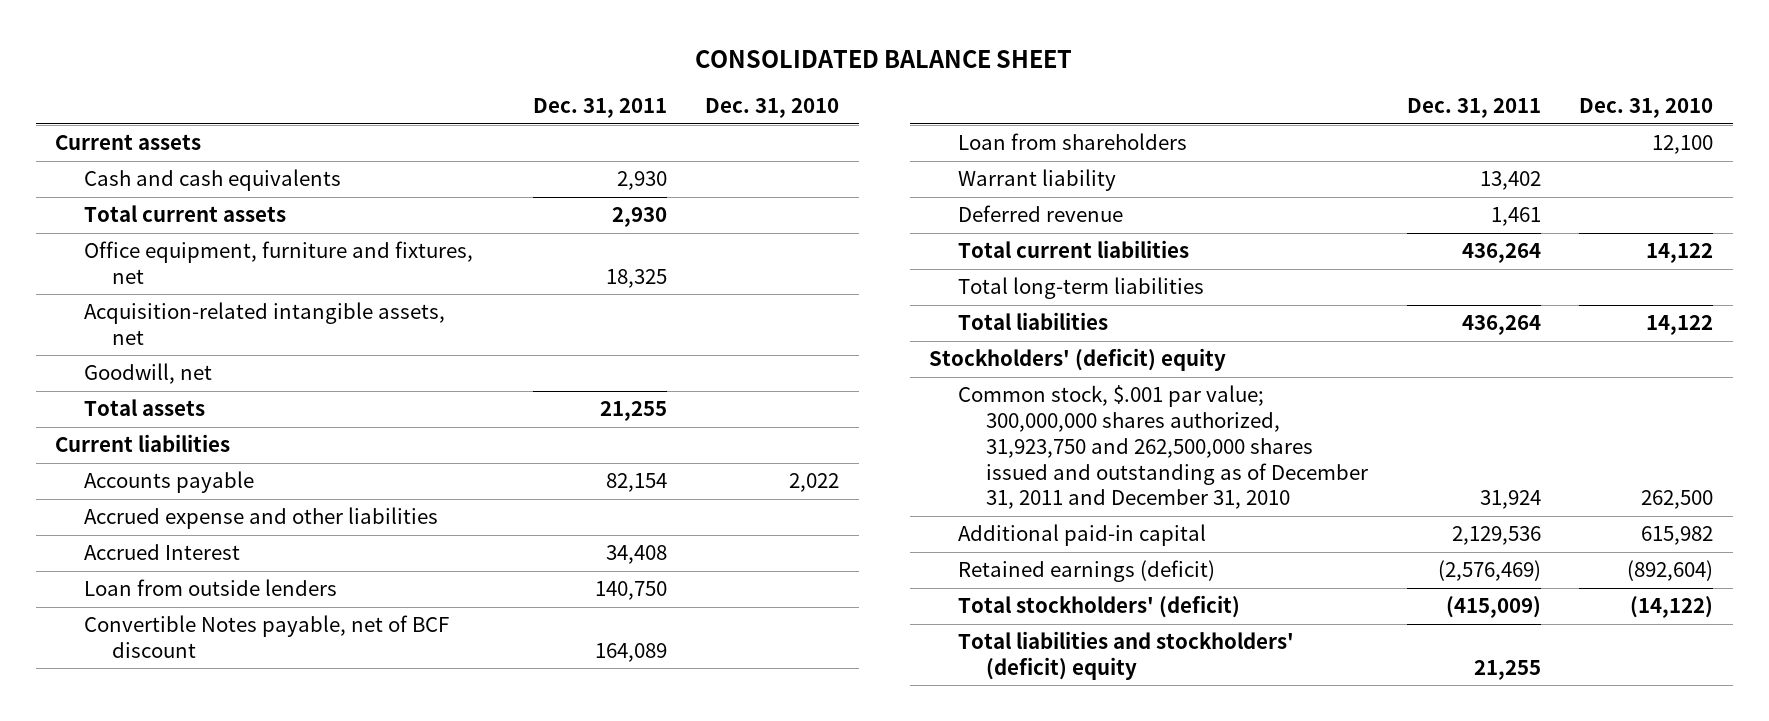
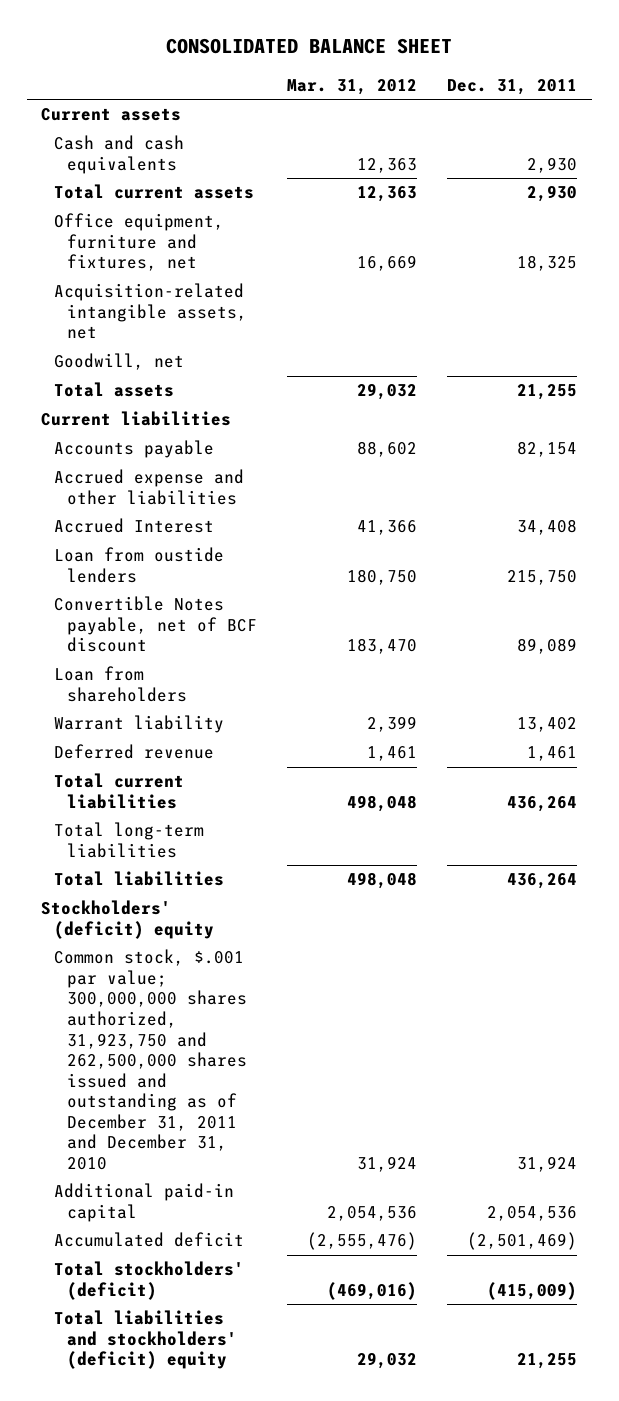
[705,98,840,119] Dec. 31, 2010 -> none
none -> [287,78,418,95] Mar. 31, 2012
[83,579,337,597] Loan from outside lenders -> [54,547,225,583] Loan from oustide lenders
[594,581,667,601] 140,750 -> [507,569,578,585] 215,750
[594,643,667,663] 164,089 -> [517,638,578,655] 89,089
[1451,526,1541,546] 2,129,536 -> [487,1205,578,1221] 2,054,536
[957,560,1215,583] Retained earnings (deficit) -> [54,1232,245,1248] Accumulated deficit
[1437,560,1541,582] (2,576,469) -> [467,1232,578,1251] (2,501,469)

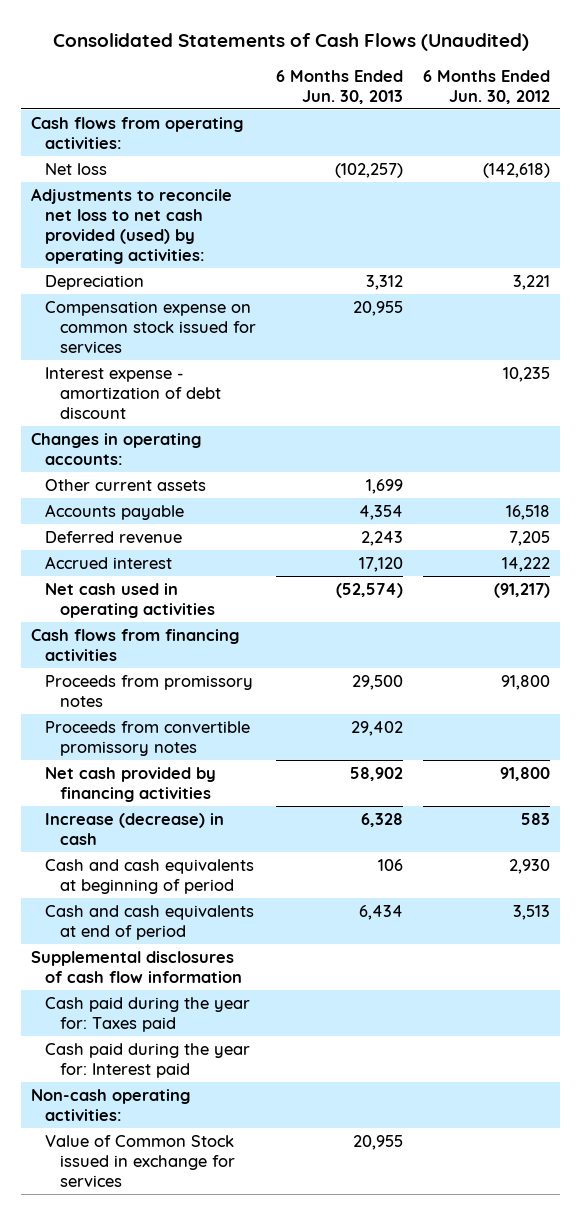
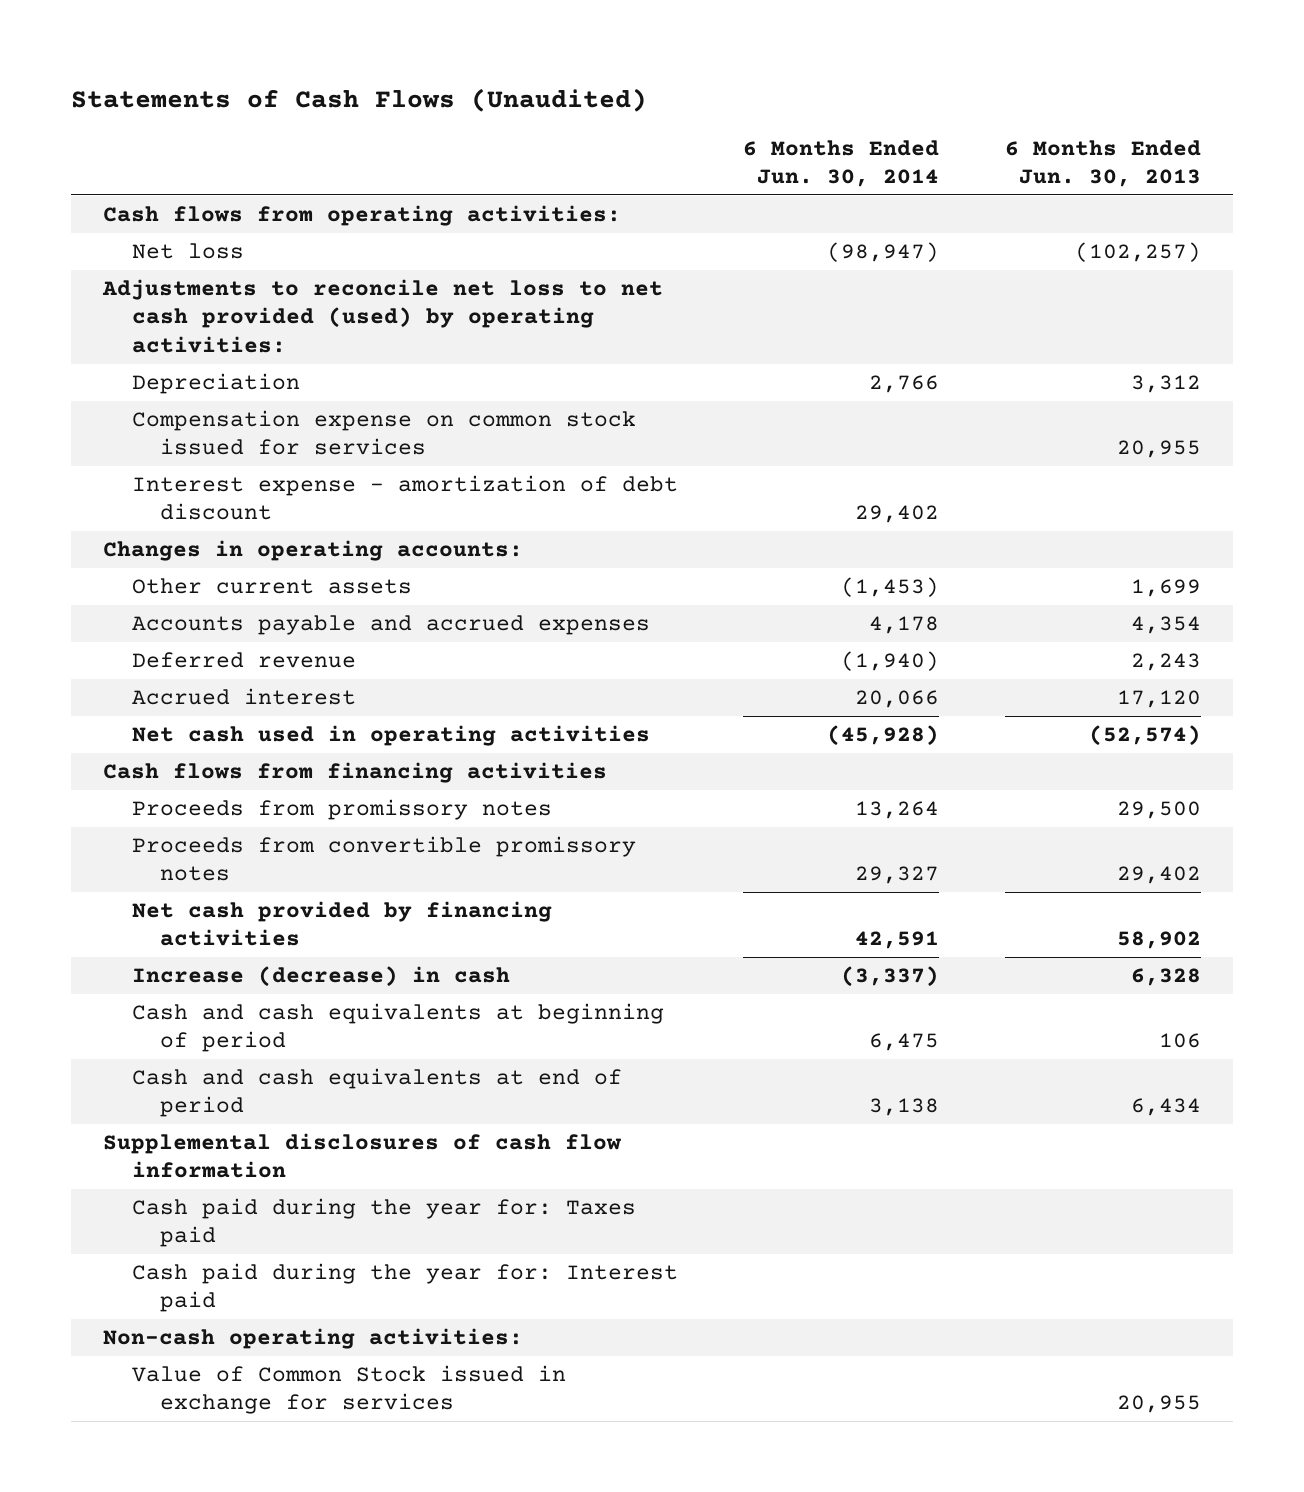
[52,32,529,51] Consolidated Statements of Cash Flows (Unaudited) -> [70,87,647,112] Statements of Cash Flows (Unaudited)
[423,69,551,104] 6 Months Ended Jun. 30, 2012 -> none
none -> [743,139,940,188] 6 Months Ended Jun. 30, 2014
[45,503,185,520] Accounts payable -> [131,615,650,636] Accounts payable and accrued expenses

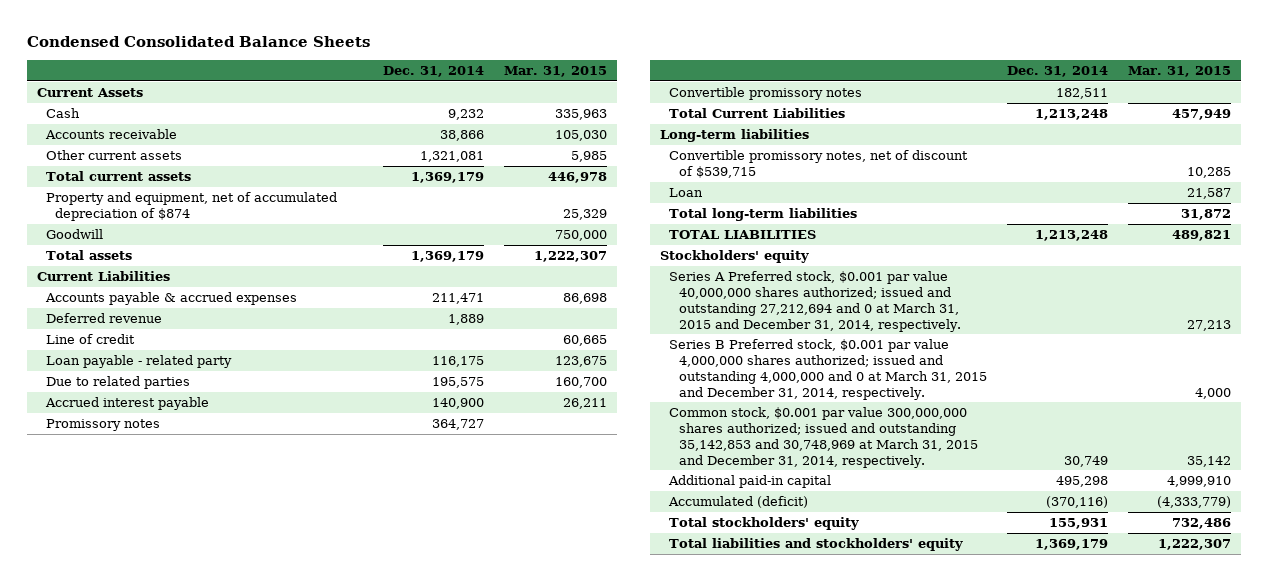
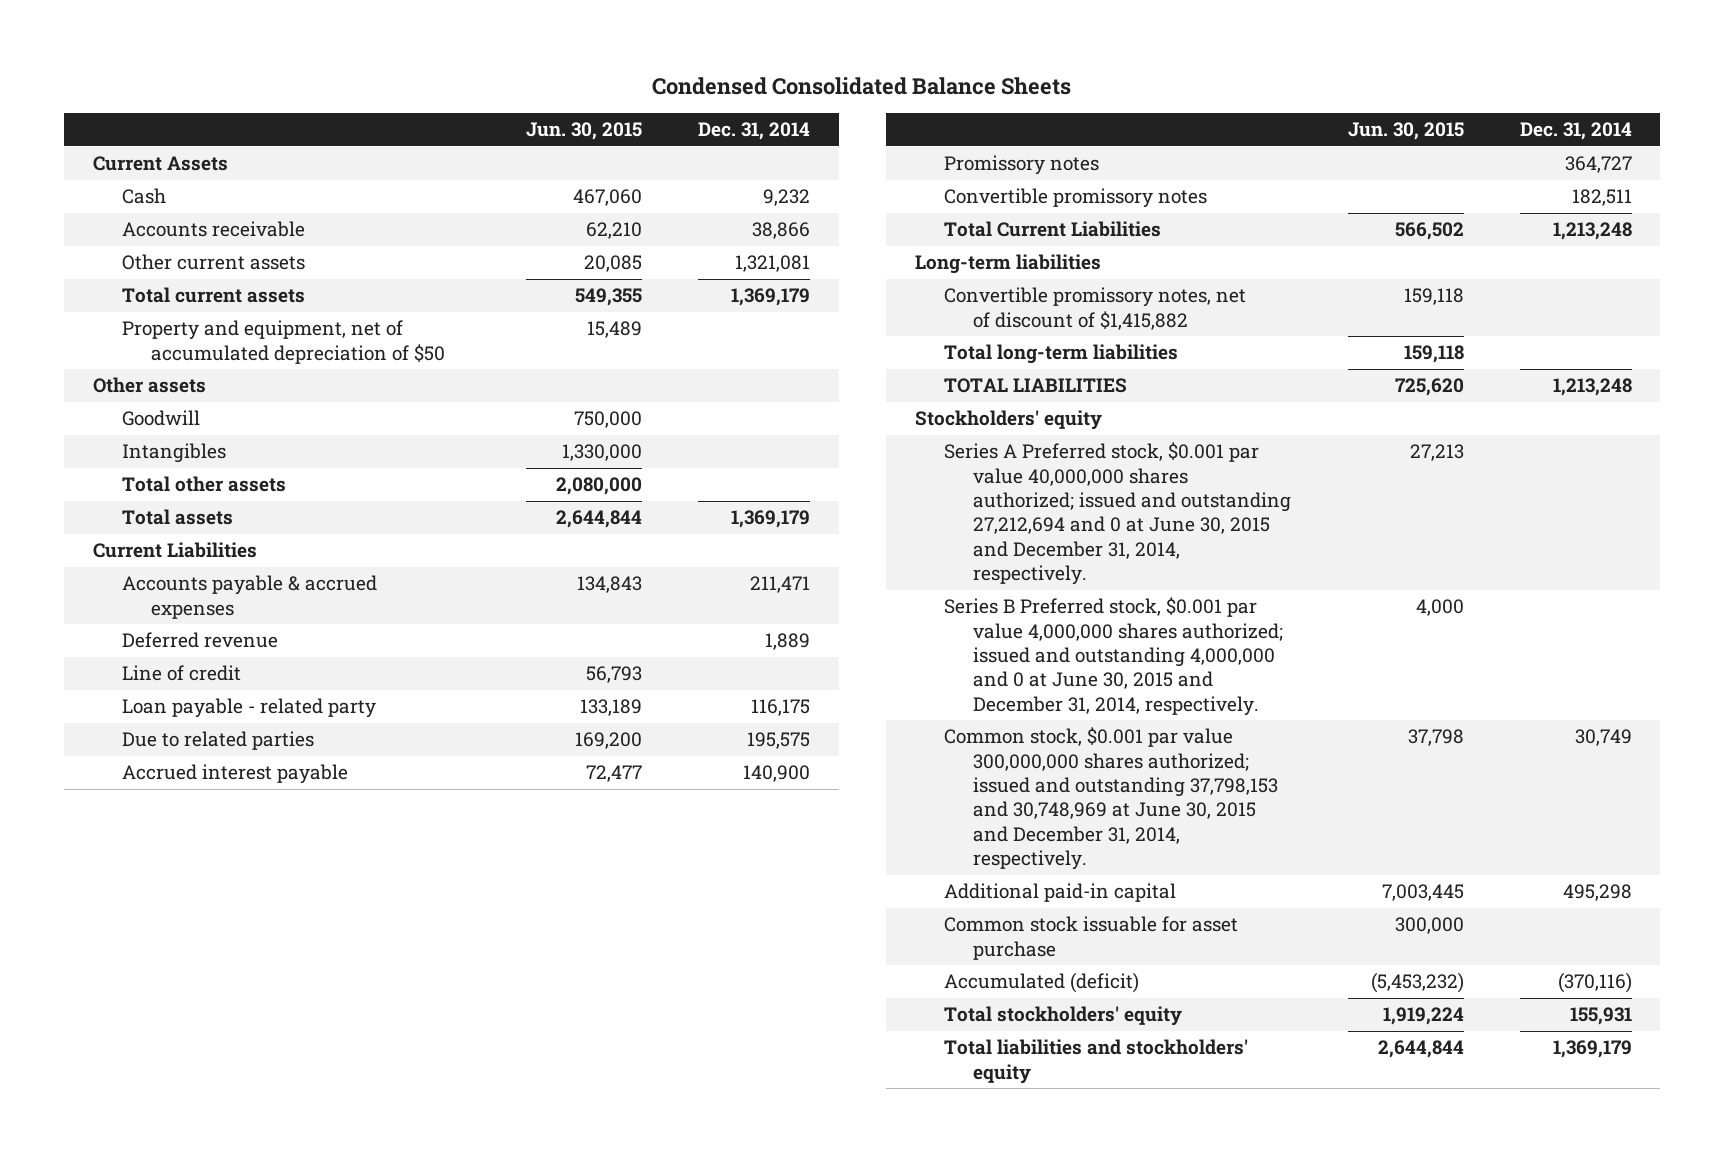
[504,66,608,78] Mar. 31, 2015 -> none
none -> [525,122,642,141] Jun. 30, 2015
[45,192,337,222] Property and equipment, net of accumulated depreciation of $874 -> [121,320,445,364] Property and equipment, net of accumulated depreciation of $50
none -> [92,377,206,394] Other assets
none -> [121,443,226,464] Intangibles
none -> [121,476,286,493] Total other assets
[669,188,704,198] Loan -> none
[669,150,969,179] Convertible promissory notes, net of discount of $539,715 -> [943,287,1246,330] Convertible promissory notes, net of discount of $1,415,882
[669,271,961,332] Series A Preferred stock, $0.001 par value 40,000,000 shares authorized; issued and outstanding 27,212,694 and 0 at March 31, 2015 and December 31, 2014, respectively. -> [943,442,1291,586] Series A Preferred stock, $0.001 par value 40,000,000 shares authorized; issued and outstanding 27,212,694 and 0 at June 30, 2015 and December 31, 2014, respectively.
[669,339,987,400] Series B Preferred stock, $0.001 par value 4,000,000 shares authorized; issued and outstanding 4,000,000 and 0 at March 31, 2015 and December 31, 2014, respectively. -> [943,597,1283,716] Series B Preferred stock, $0.001 par value 4,000,000 shares authorized; issued and outstanding 4,000,000 and 0 at June 30, 2015 and December 31, 2014, respectively.
[669,407,978,468] Common stock, $0.001 par value 300,000,000 shares authorized; issued and outstanding 35,142,853 and 30,748,969 at March 31, 2015 and December 31, 2014, respectively. -> [943,727,1278,871] Common stock, $0.001 par value 300,000,000 shares authorized; issued and outstanding 37,798,153 and 30,748,969 at June 30, 2015 and December 31, 2014, respectively.
none -> [943,916,1238,960] Common stock issuable for asset purchase

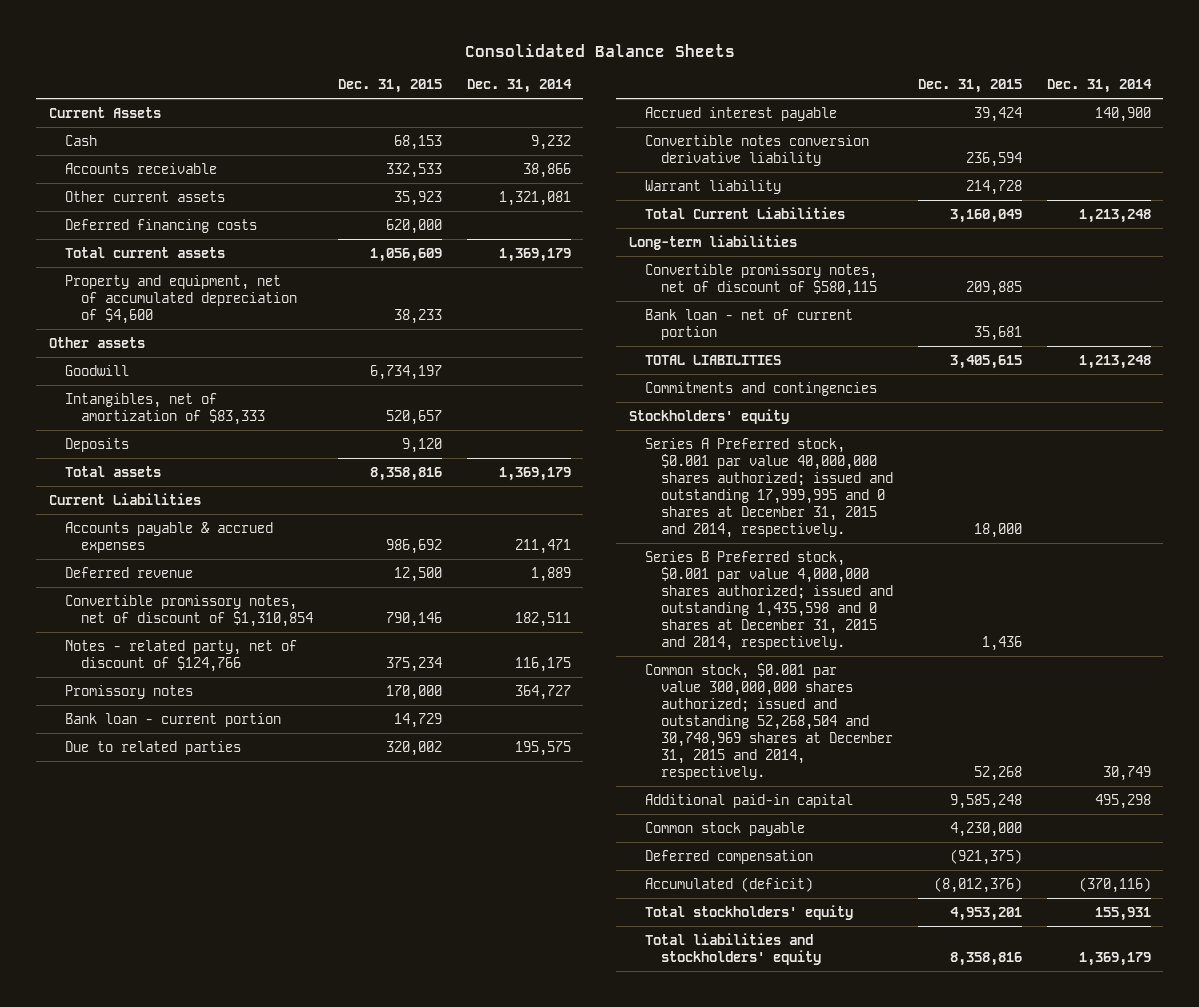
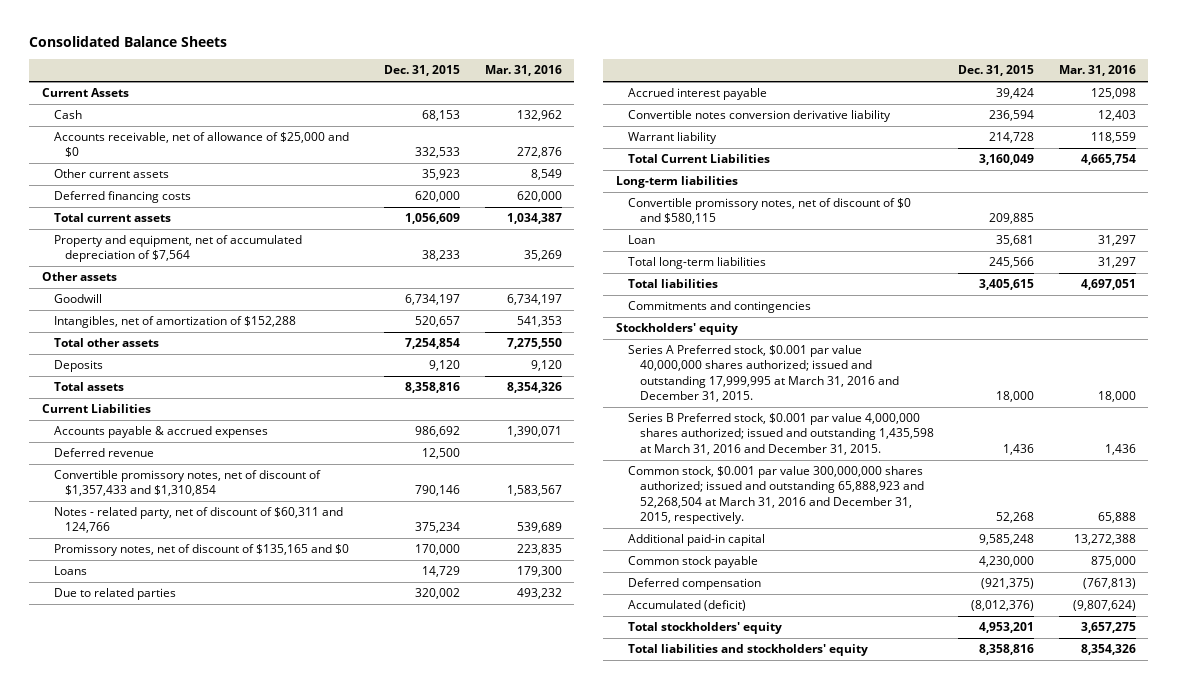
[466,79,572,94] Dec. 31, 2014 -> none
none -> [484,65,562,77] Mar. 31, 2016
[64,162,217,174] Accounts receivable -> [53,132,349,158] Accounts receivable, net of allowance of $25,000 and $0
[64,274,298,324] Property and equipment, net of accumulated depreciation of $4,600 -> [53,235,302,263] Property and equipment, net of accumulated depreciation of $7,564
[64,392,266,425] Intangibles, net of amortization of $83,333 -> [53,316,296,329] Intangibles, net of amortization of $152,288
none -> [53,338,159,348] Total other assets
[64,594,314,627] Convertible promissory notes, net of discount of $1,310,854 -> [53,470,321,497] Convertible promissory notes, net of discount of $1,357,433 and $1,310,854
[64,639,297,672] Notes - related party, net of discount of $124,766 -> [53,507,343,534] Notes - related party, net of discount of $60,311 and 124,766
[64,684,193,699] Promissory notes -> [53,544,349,557] Promissory notes, net of discount of $135,165 and $0
[64,712,281,727] Bank loan - current portion -> [53,566,87,576] Loans
[644,263,878,296] Convertible promissory notes, net of discount of $580,115 -> [627,198,911,225] Convertible promissory notes, net of discount of $0 and $580,115
[644,308,853,340] Bank loan - net of current portion -> [627,235,655,245] Loan
none -> [627,257,766,270] Total long-term liabilities
[644,354,781,365] TOTAL LIABILITIES -> [627,279,718,289] Total liabilities
[644,437,894,538] Series A Preferred stock, $0.001 par value 40,000,000 shares authorized; issued and outstanding 17,999,995 and 0 shares at December 31, 2015 and 2014, respectively. -> [627,345,899,402] Series A Preferred stock, $0.001 par value 40,000,000 shares authorized; issued and outstanding 17,999,995 at March 31, 2016 and December 31, 2015.
[644,550,894,651] Series B Preferred stock, $0.001 par value 4,000,000 shares authorized; issued and outstanding 1,435,598 and 0 shares at December 31, 2015 and 2014, respectively. -> [627,413,934,455] Series B Preferred stock, $0.001 par value 4,000,000 shares authorized; issued and outstanding 1,435,598 at March 31, 2016 and December 31, 2015.
[644,662,894,780] Common stock, $0.001 par value 300,000,000 shares authorized; issued and outstanding 52,268,504 and 30,748,969 shares at December 31, 2015 and 2014, respectively. -> [627,466,924,524] Common stock, $0.001 par value 300,000,000 shares authorized; issued and outstanding 65,888,923 and 52,268,504 at March 31, 2016 and December 31, 2015, respectively.

